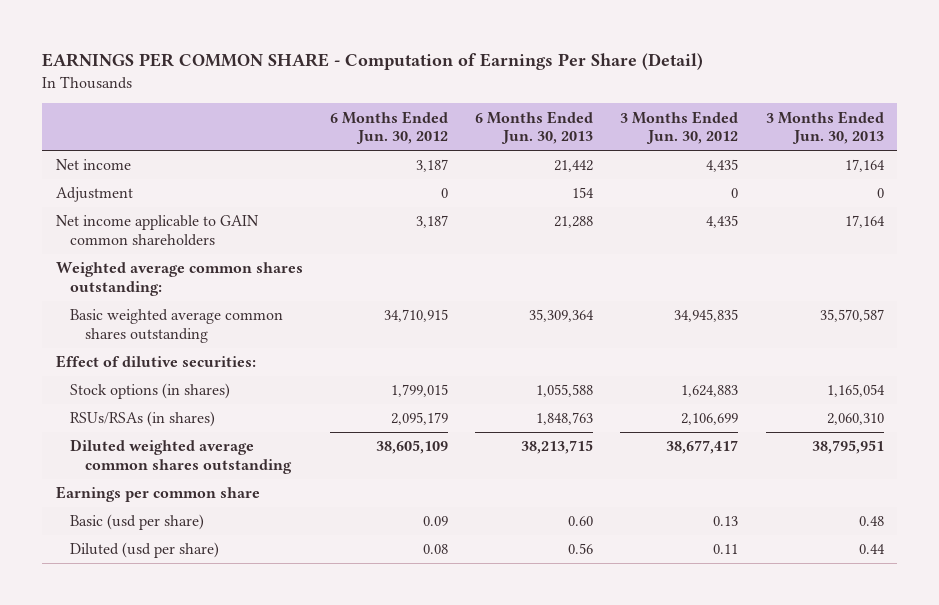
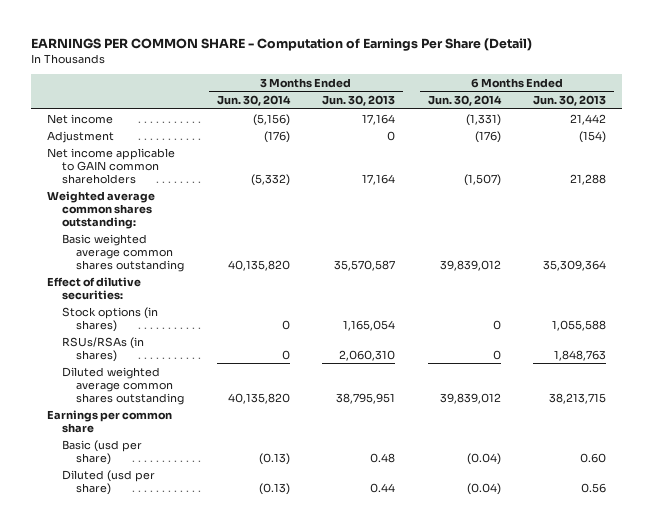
[329,110,448,145] 6 Months Ended Jun. 30, 2012 -> none
[620,110,739,145] 3 Months Ended Jun. 30, 2012 -> none
none -> [216,95,291,107] Jun. 30, 2014
none -> [427,95,502,107] Jun. 30, 2014
[572,187,595,199] 154 -> [579,130,607,143] (154)

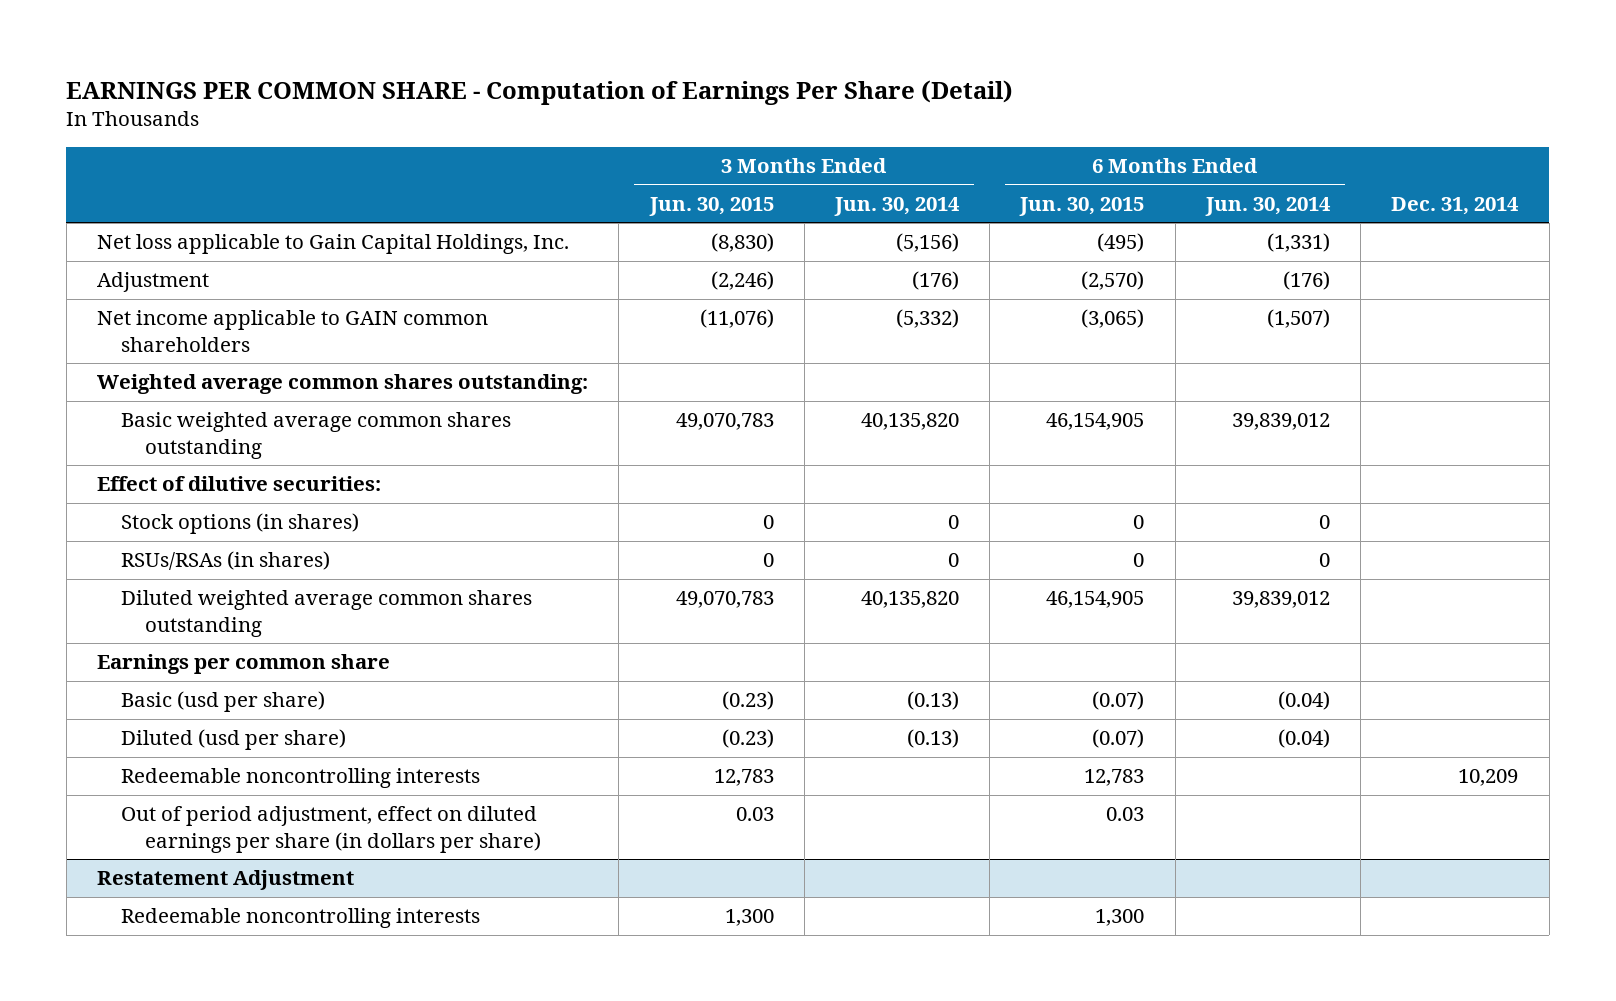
[322,95,396,107] Jun. 30, 2013 -> none
[533,95,607,107] Jun. 30, 2013 -> none
none -> [648,196,774,216] Jun. 30, 2015
none -> [1019,196,1145,216] Jun. 30, 2015
none -> [1391,196,1520,215] Dec. 31, 2014
[47,113,114,124] Net income -> [97,234,570,255] Net loss applicable to Gain Capital Holdings, Inc.
none -> [120,768,480,789] Redeemable noncontrolling interests
none -> [120,806,541,853] Out of period adjustment, effect on diluted earnings per share (in dollars per share)
none -> [97,870,355,891] Restatement Adjustment
none -> [120,908,480,929] Redeemable noncontrolling interests

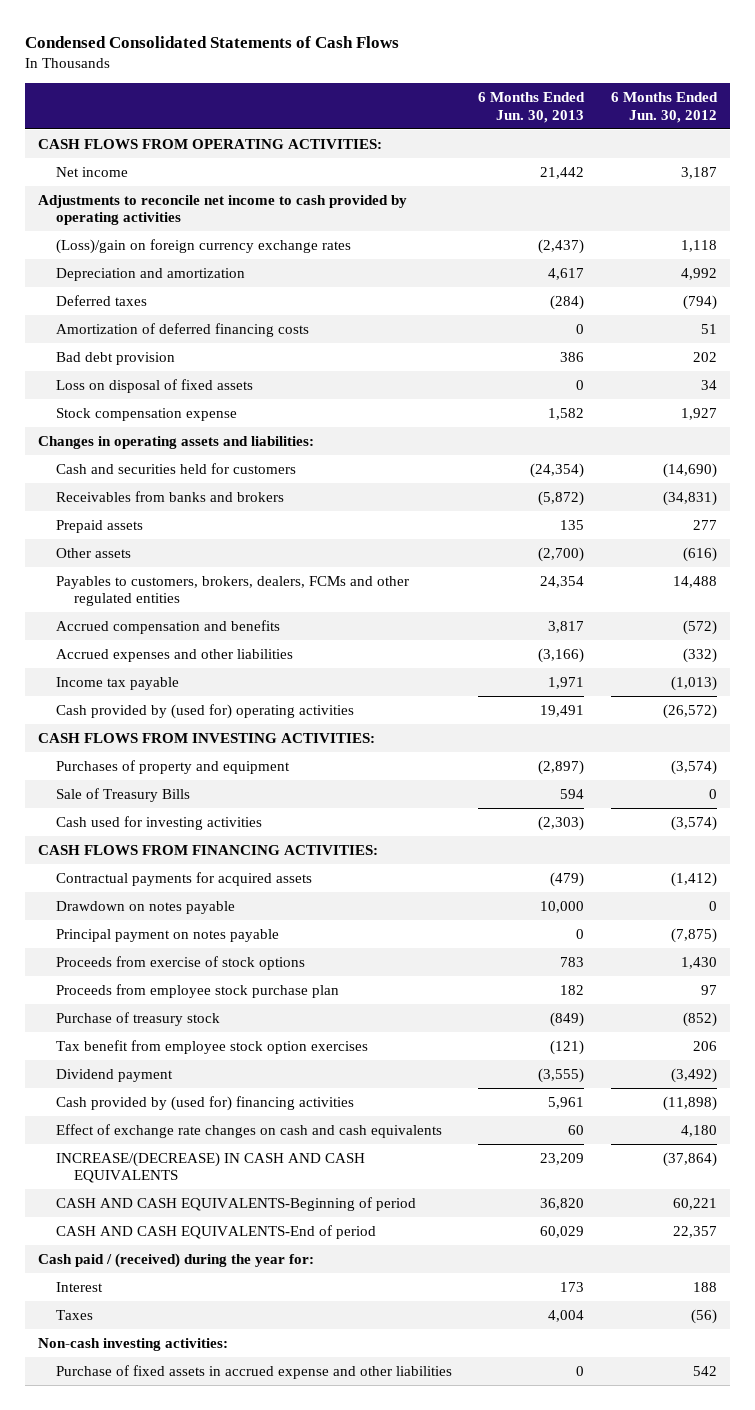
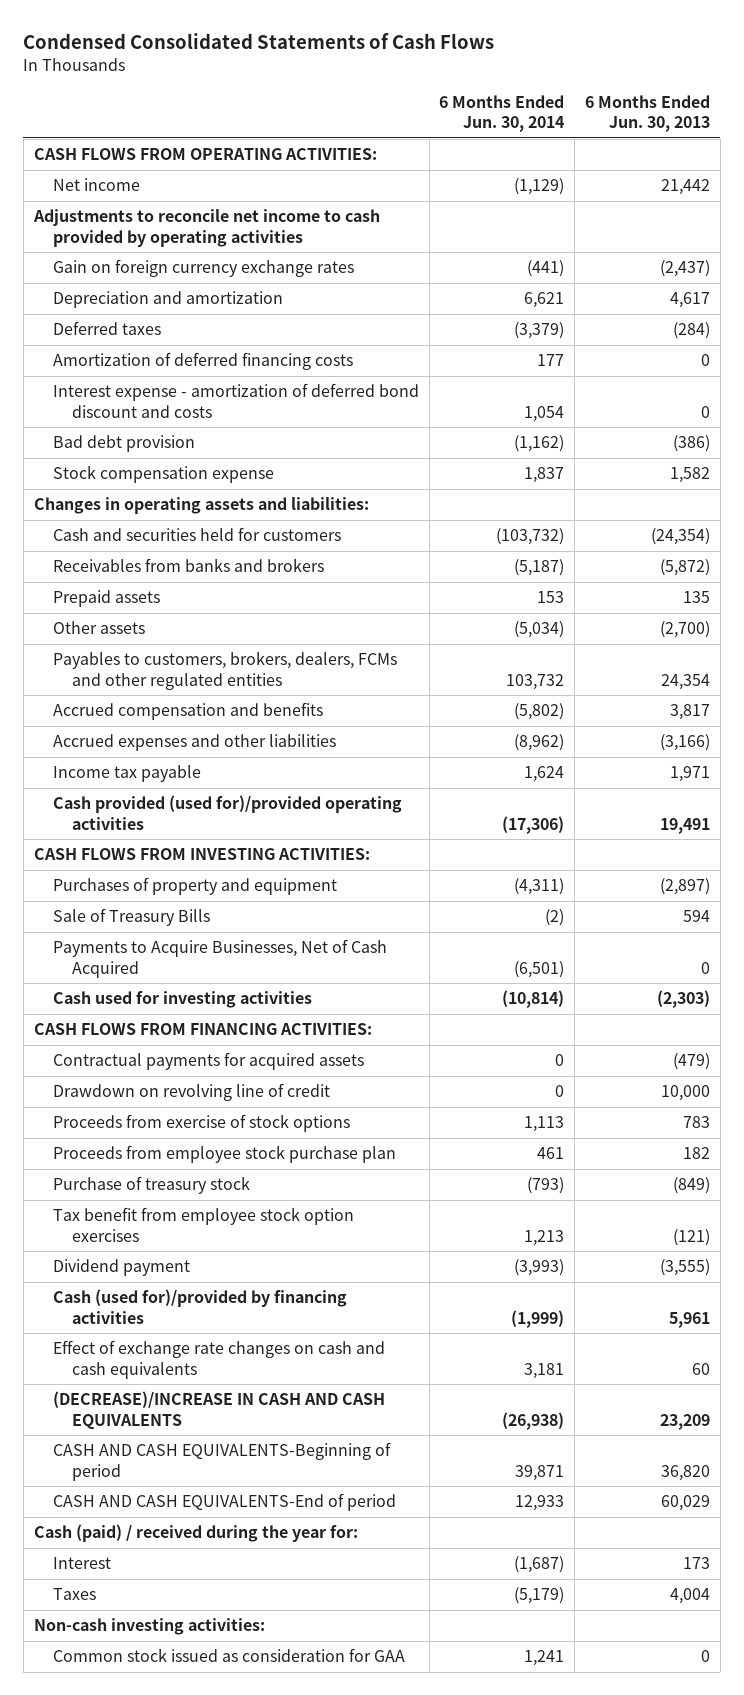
[610,92,718,123] 6 Months Ended Jun. 30, 2012 -> none
none -> [439,94,565,133] 6 Months Ended Jun. 30, 2014
[56,238,352,254] (Loss)/gain on foreign currency exchange rates -> [52,259,354,278] Gain on foreign currency exchange rates
[56,378,254,393] Loss on disposal of fixed assets -> none
none -> [52,383,419,418] Interest expense - amortization of deferred bond discount and costs
[560,351,585,362] 386 -> [672,435,710,453] (386)
[56,703,355,719] Cash provided by (used for) operating activities -> [52,795,402,830] Cash provided (used for)/provided operating activities
none -> [52,939,387,978] Payments to Acquire Businesses, Net of Cash Acquired
[56,900,236,914] Drawdown on notes payable -> none
[56,928,280,942] Principal payment on notes payable -> none
none -> [52,1083,330,1102] Drawdown on revolving line of credit
[56,1095,355,1111] Cash provided by (used for) financing activities -> [52,1289,347,1324] Cash (used for)/provided by financing activities
[56,1151,366,1184] INCREASE/(DECREASE) IN CASH AND CASH EQUIVALENTS -> [52,1391,385,1429] (DECREASE)/INCREASE IN CASH AND CASH EQUIVALENTS
[38,1252,315,1268] Cash paid / (received) during the year for: -> [33,1524,358,1543] Cash (paid) / received during the year for:
[56,1364,453,1379] Purchase of fixed assets in accrued expense and other liabilities -> none
none -> [52,1648,405,1663] Common stock issued as consideration for GAA

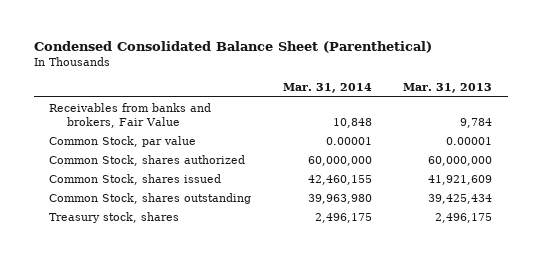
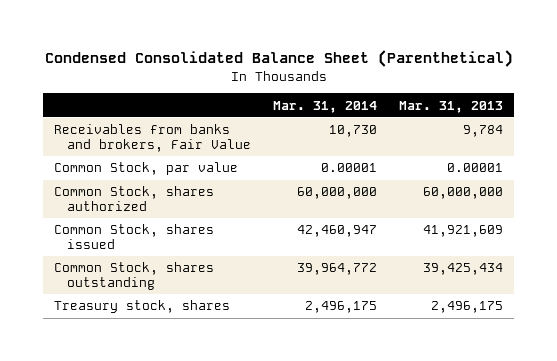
[332,117,372,128] 10,848 -> [328,125,377,138] 10,730
[307,174,372,185] 42,460,155 -> [296,225,377,238] 42,460,947
[307,193,372,204] 39,963,980 -> [296,263,377,276] 39,964,772

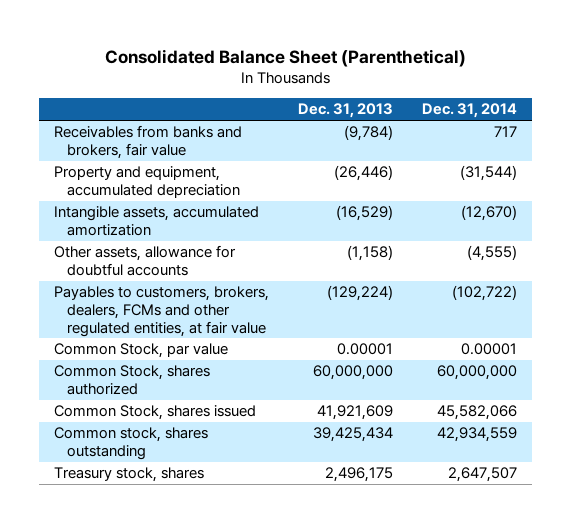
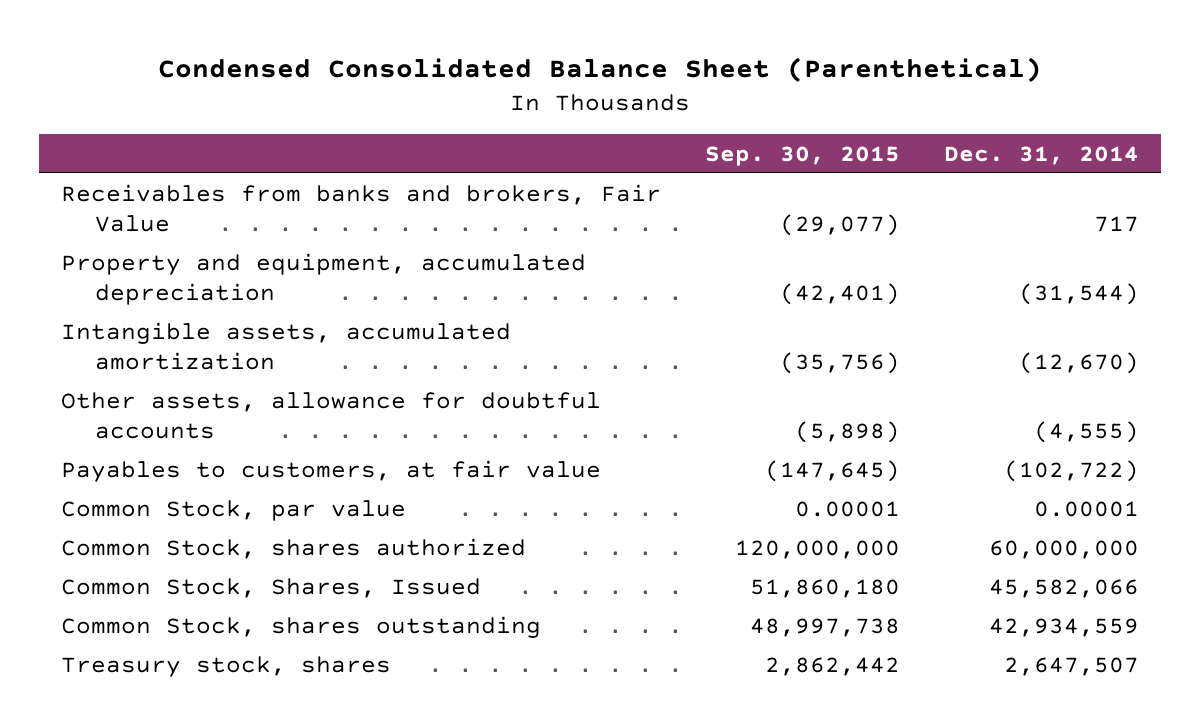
[104,48,466,67] Consolidated Balance Sheet (Parenthetical) -> [158,56,1043,82] Condensed Consolidated Balance Sheet (Parenthetical)
[298,103,394,119] Dec. 31, 2013 -> none
none -> [705,145,901,166] Sep. 30, 2015
[53,125,242,160] Receivables from banks and brokers, fair value -> [61,183,662,232] Receivables from banks and brokers, Fair Value
[53,286,269,337] Payables to customers, brokers, dealers, FCMs and other regulated entities, at fair value -> [61,459,602,482] Payables to customers, at fair value
[53,405,256,421] Common Stock, shares issued -> [61,577,482,598] Common Stock, Shares, Issued
[53,427,208,461] Common stock, shares outstanding -> [61,615,542,638] Common Stock, shares outstanding

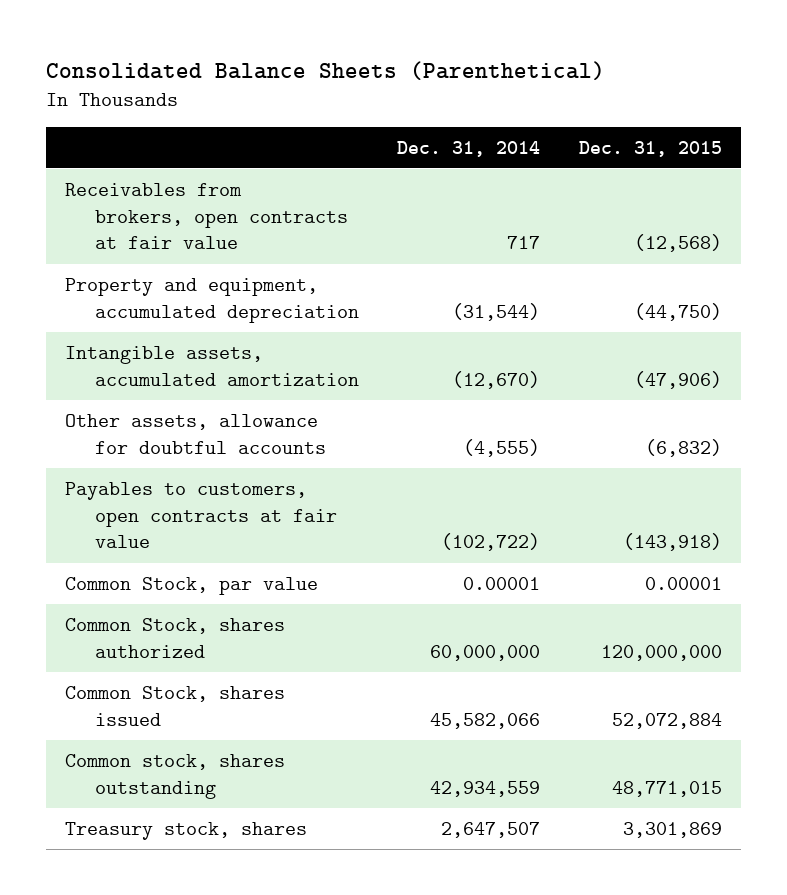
[158,56,1043,82] Condensed Consolidated Balance Sheet (Parenthetical) -> [46,61,606,81] Consolidated Balance Sheets (Parenthetical)
[705,145,901,166] Sep. 30, 2015 -> none
none -> [578,140,722,157] Dec. 31, 2015
[61,183,662,232] Receivables from banks and brokers, Fair Value -> [65,182,349,250] Receivables from brokers, open contracts at fair value
[61,459,602,482] Payables to customers, at fair value -> [65,481,338,549] Payables to customers, open contracts at fair value
[61,577,482,598] Common Stock, Shares, Issued -> [65,685,286,726] Common Stock, shares issued
[61,615,542,638] Common Stock, shares outstanding -> [65,753,286,799] Common stock, shares outstanding

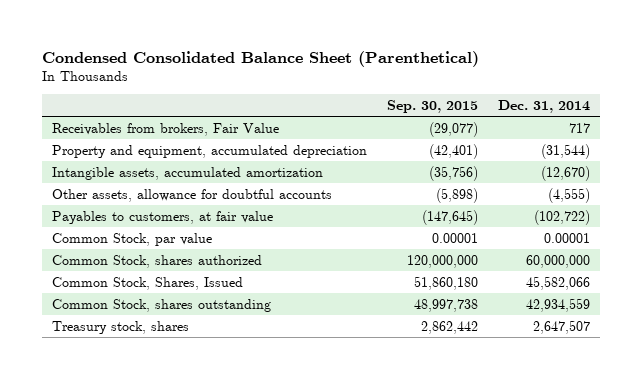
[46,61,606,81] Consolidated Balance Sheets (Parenthetical) -> [42,50,480,67] Condensed Consolidated Balance Sheet (Parenthetical)
[578,140,722,157] Dec. 31, 2015 -> none
none -> [386,100,478,114] Sep. 30, 2015
[65,182,349,250] Receivables from brokers, open contracts at fair value -> [51,122,279,136] Receivables from brokers, Fair Value
[65,481,338,549] Payables to customers, open contracts at fair value -> [51,210,273,224] Payables to customers, at fair value
[65,685,286,726] Common Stock, shares issued -> [51,276,243,290] Common Stock, Shares, Issued
[65,753,286,799] Common stock, shares outstanding -> [51,298,271,312] Common Stock, shares outstanding

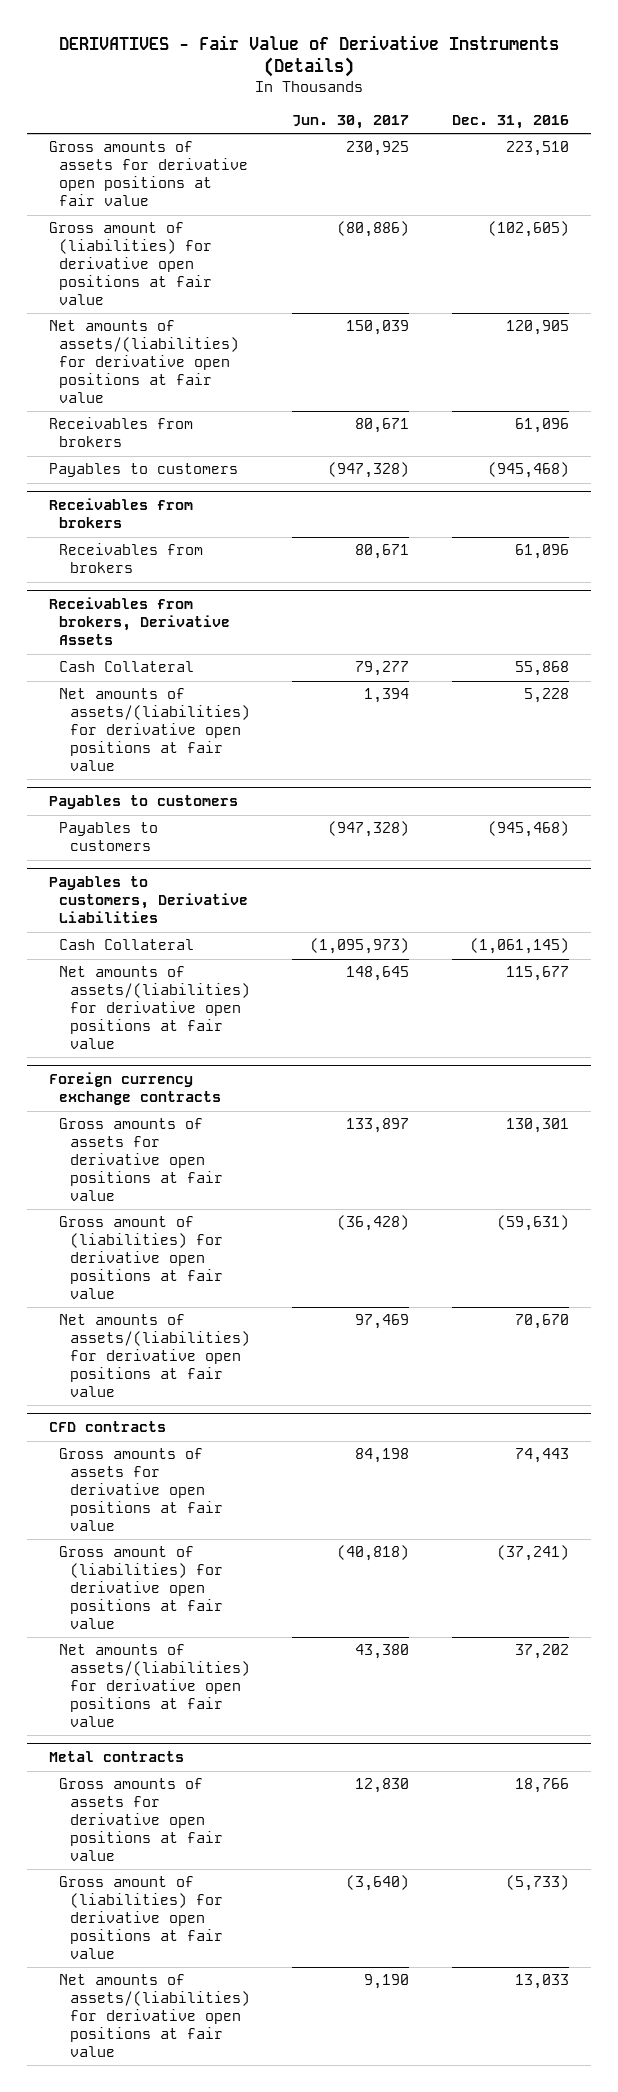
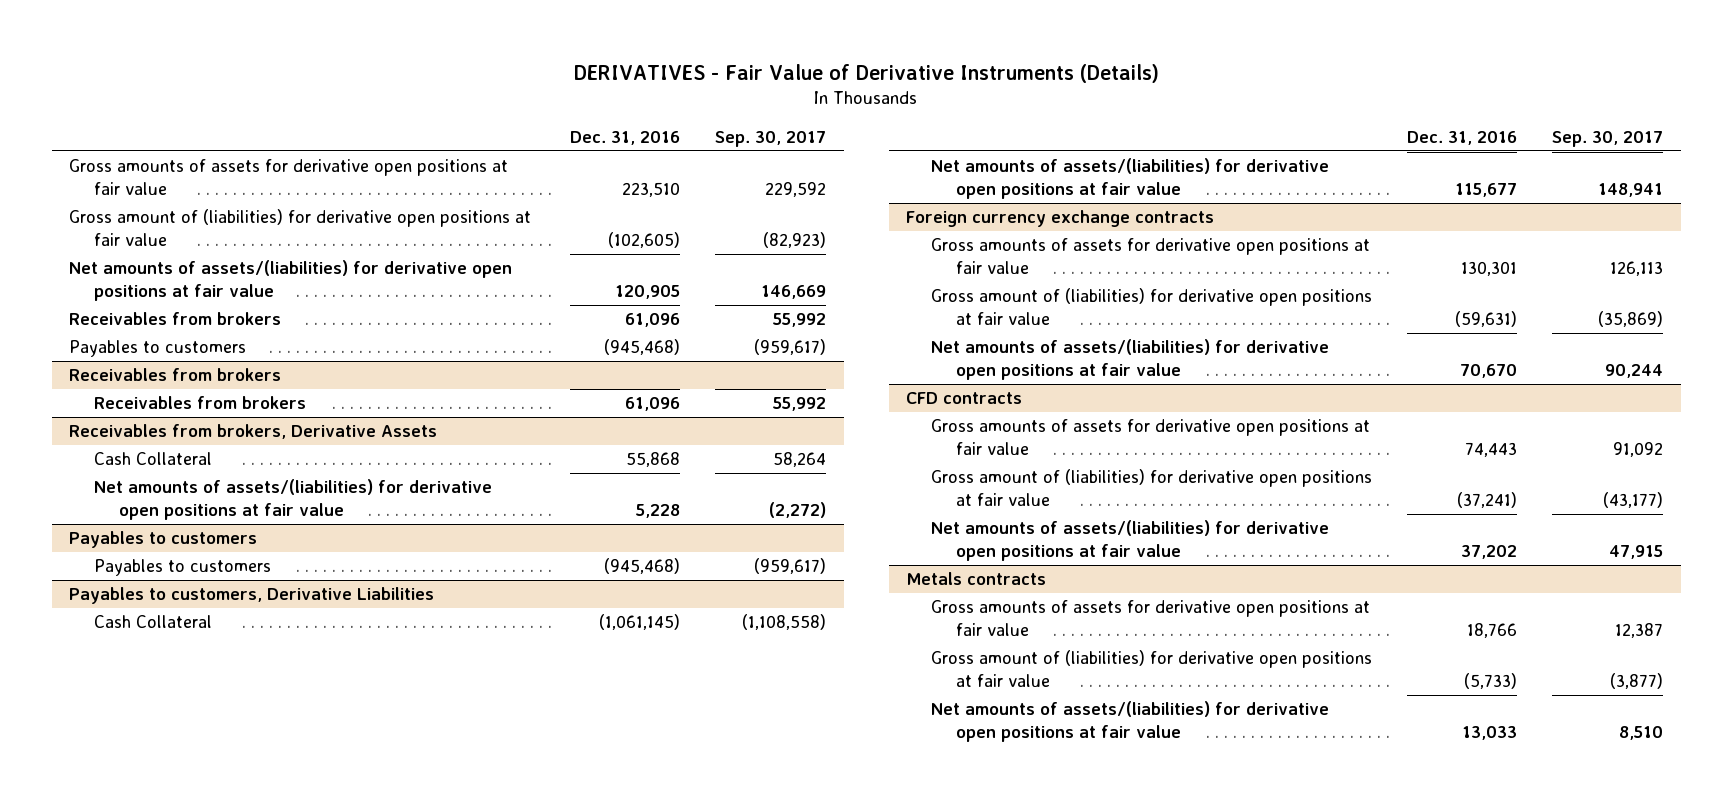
[292,115,410,130] Jun. 30, 2017 -> none
none -> [714,130,826,147] Sep. 30, 2017
[48,1751,184,1763] Metal contracts -> [906,572,1047,586] Metals contracts

